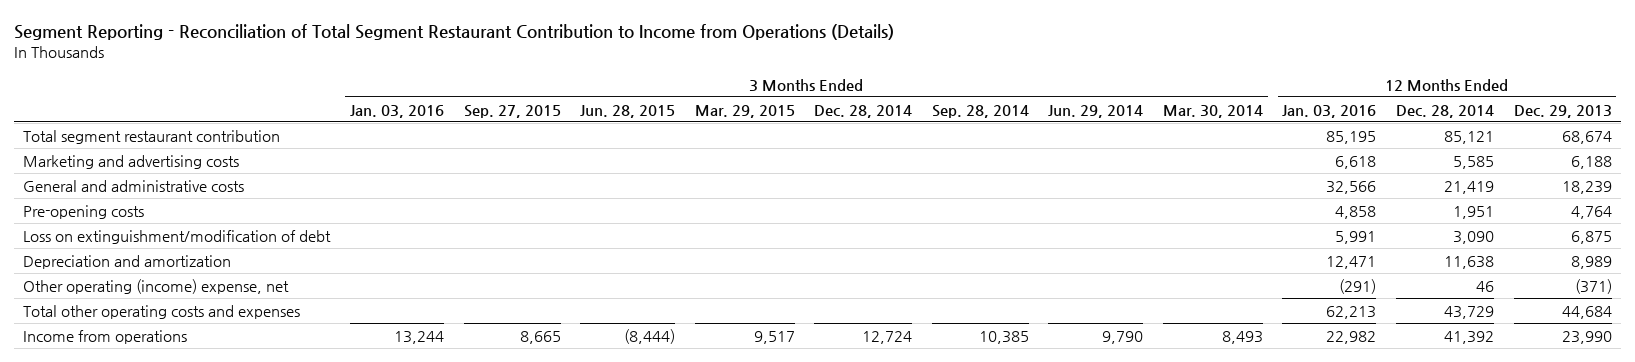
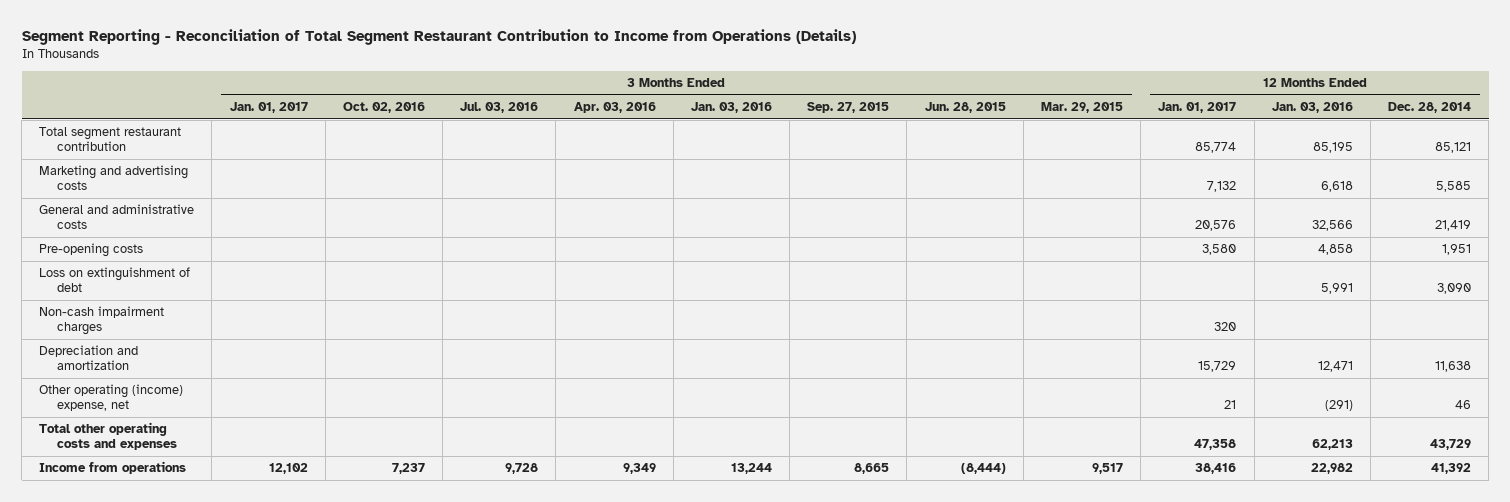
[814,104,913,118] Dec. 28, 2014 -> none
[931,104,1029,118] Sep. 28, 2014 -> none
[1048,104,1144,118] Jun. 29, 2014 -> none
[1162,104,1263,118] Mar. 30, 2014 -> none
[1513,104,1612,118] Dec. 29, 2013 -> none
none -> [229,101,308,113] Jan. 01, 2017
none -> [342,101,425,113] Oct. 02, 2016
none -> [460,101,539,113] Jul. 03, 2016
none -> [573,101,656,113] Apr. 03, 2016
none -> [1158,101,1237,113] Jan. 01, 2017
[23,229,332,244] Loss on extinguishment/modification of debt -> [39,267,191,293] Loss on extinguishment of debt
none -> [39,306,165,336] Non-cash impairment charges

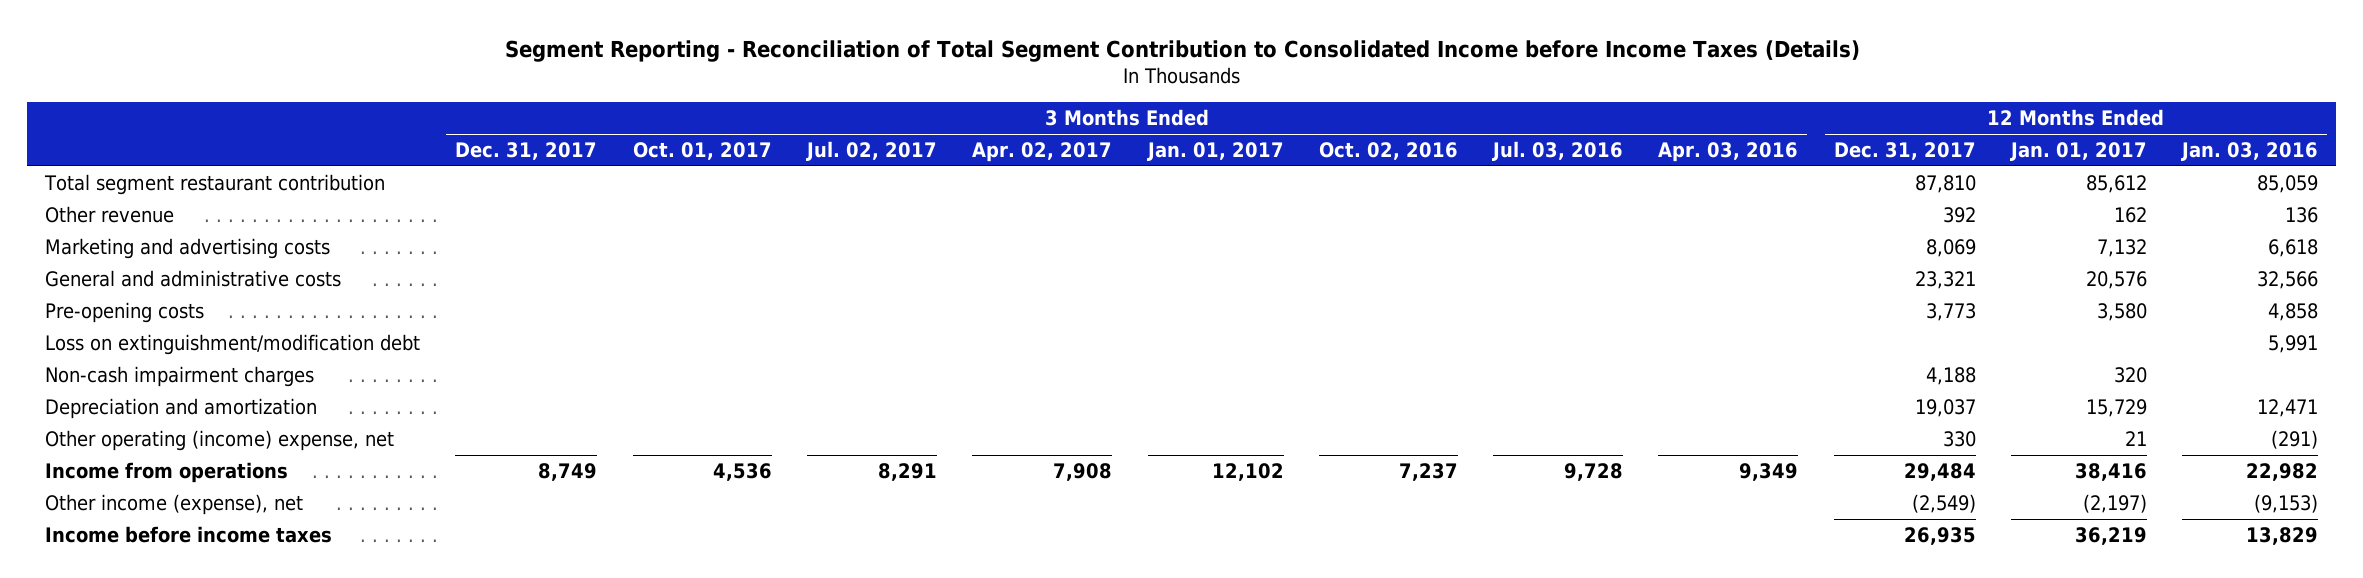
[21,29,856,46] Segment Reporting - Reconciliation of Total Segment Restaurant Contribution to Income from Operations (Details) -> [504,40,1860,63] Segment Reporting - Reconciliation of Total Segment Contribution to Consolidated Income before Income Taxes (Details)
[690,101,772,113] Jan. 03, 2016 -> none
[807,101,890,113] Sep. 27, 2015 -> none
[924,101,1006,113] Jun. 28, 2015 -> none
[1041,101,1124,113] Mar. 29, 2015 -> none
[1388,101,1472,113] Dec. 28, 2014 -> none
none -> [455,141,598,160] Dec. 31, 2017
none -> [632,141,772,160] Oct. 01, 2017
none -> [805,140,937,161] Jul. 02, 2017
none -> [972,141,1113,162] Apr. 02, 2017
none -> [1833,141,1976,160] Dec. 31, 2017
[1195,142,1237,154] 85,774 -> [2086,174,2148,193] 85,612
[1312,142,1353,154] 85,195 -> [2257,174,2319,193] 85,059
none -> [44,205,174,223] Other revenue
[39,267,191,293] Loss on extinguishment of debt -> [44,333,420,355] Loss on extinguishment/modification debt
[39,422,177,451] Total other operating costs and expenses -> none
none -> [44,493,303,515] Other income (expense), net
none -> [44,525,332,543] Income before income taxes

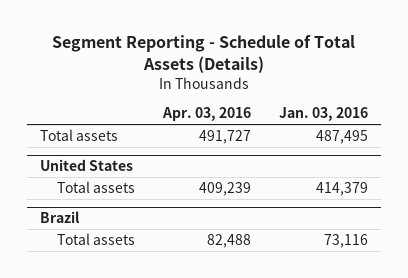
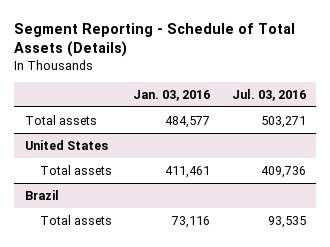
[161,107,251,122] Apr. 03, 2016 -> none
none -> [231,88,306,101] Jul. 03, 2016
[315,129,368,144] 487,495 -> [165,115,211,128] 484,577
[315,181,368,196] 414,379 -> [165,165,211,178] 411,461

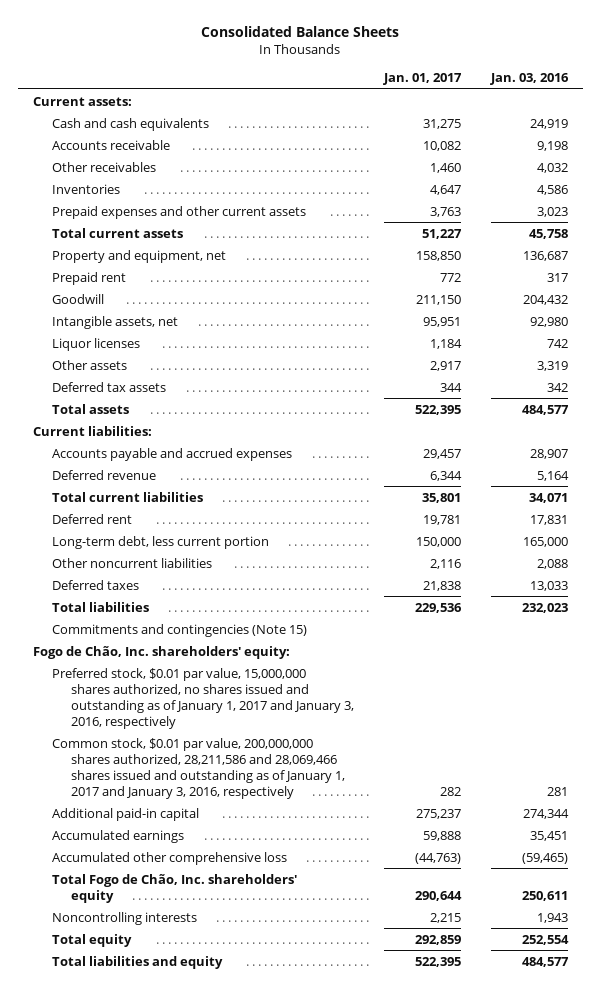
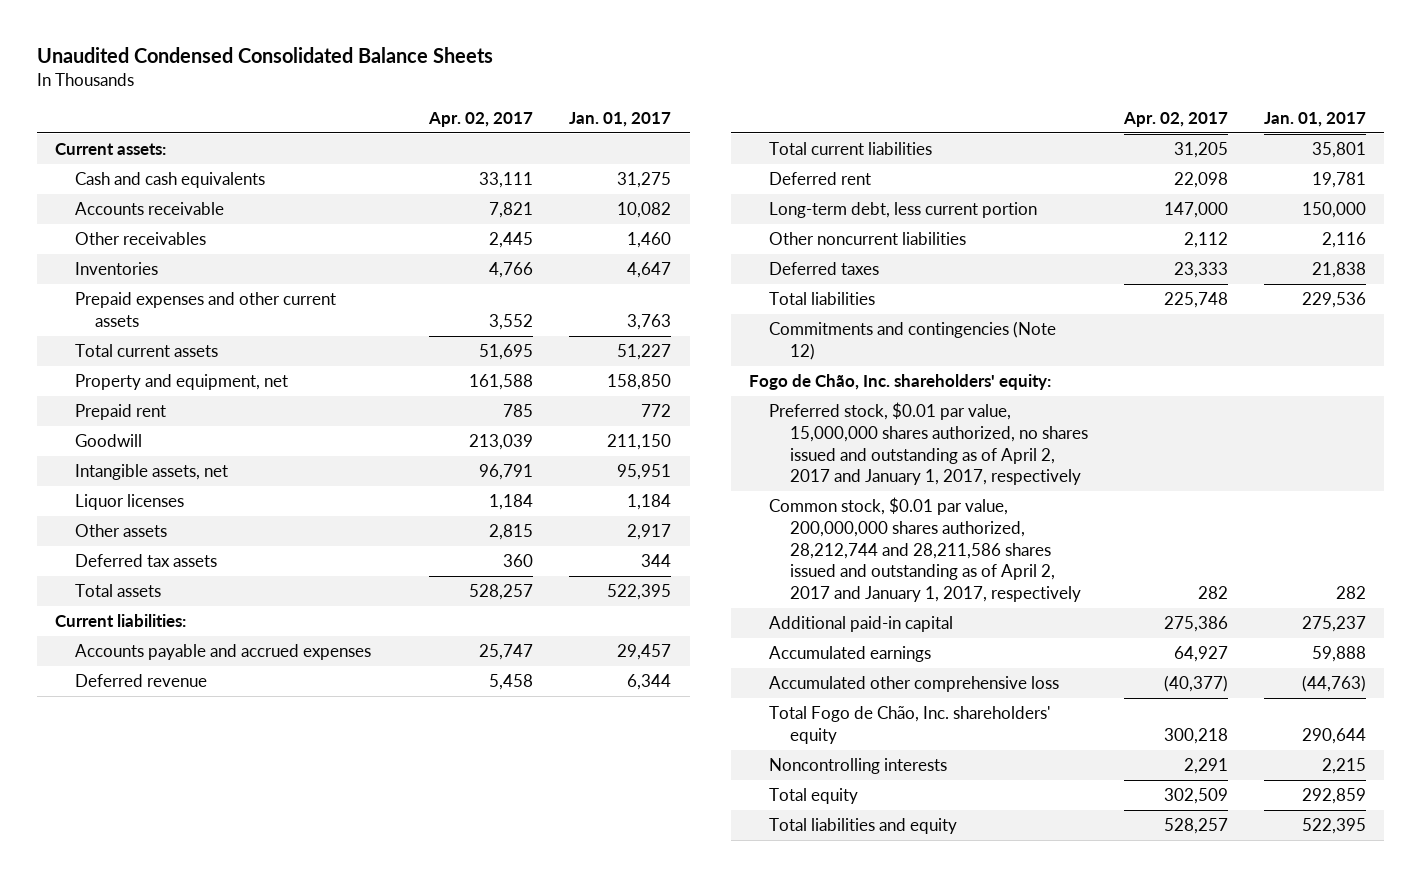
[201,26,400,38] Consolidated Balance Sheets -> [37,47,494,64] Unaudited Condensed Consolidated Balance Sheets
[489,72,569,85] Jan. 03, 2016 -> none
none -> [428,111,534,127] Apr. 02, 2017
[51,623,307,637] Commitments and contingencies (Note 15) -> [769,321,1057,360] Commitments and contingencies (Note 12)
[51,667,354,729] Preferred stock, $0.01 par value, 15,000,000 shares authorized, no shares issued and outstanding as of January 1, 2017 and January 3, 2016, respectively -> [769,402,1088,486] Preferred stock, $0.01 par value, 15,000,000 shares authorized, no shares issued and outstanding as of April 2, 2017 and January 1, 2017, respectively
[51,737,345,799] Common stock, $0.01 par value, 200,000,000 shares authorized, 28,211,586 and 28,069,466 shares issued and outstanding as of January 1, 2017 and January 3, 2016, respectively -> [769,497,1081,603] Common stock, $0.01 par value, 200,000,000 shares authorized, 28,212,744 and 28,211,586 shares issued and outstanding as of April 2, 2017 and January 1, 2017, respectively

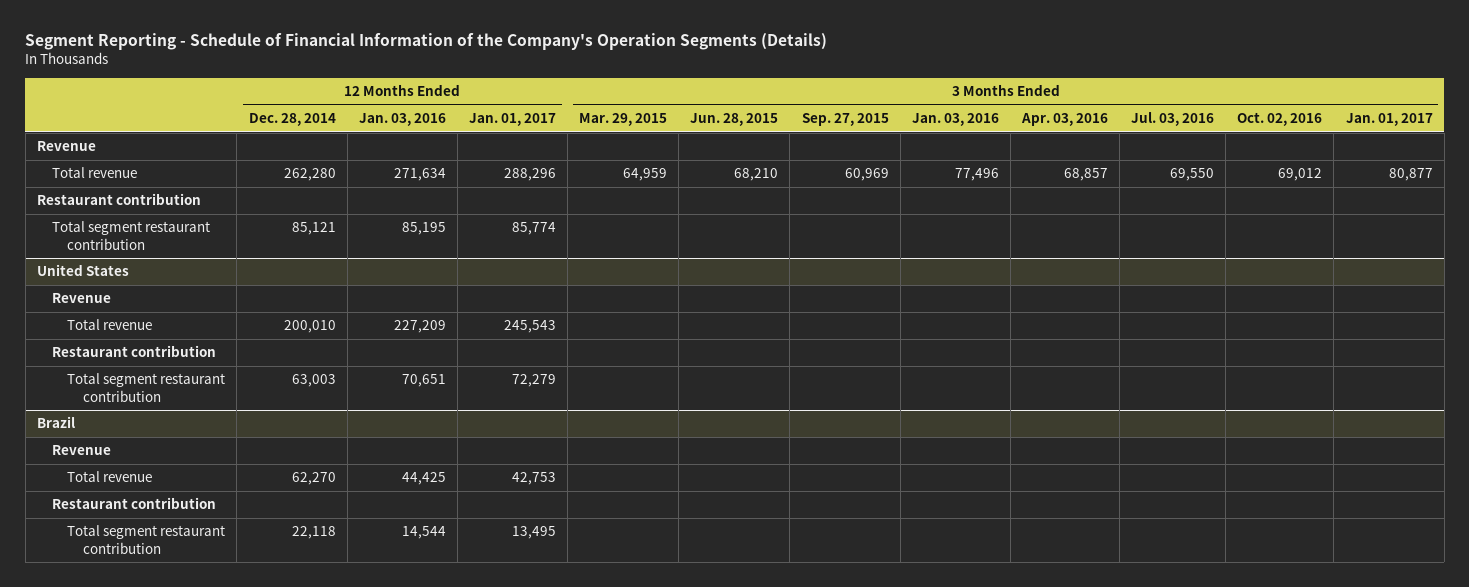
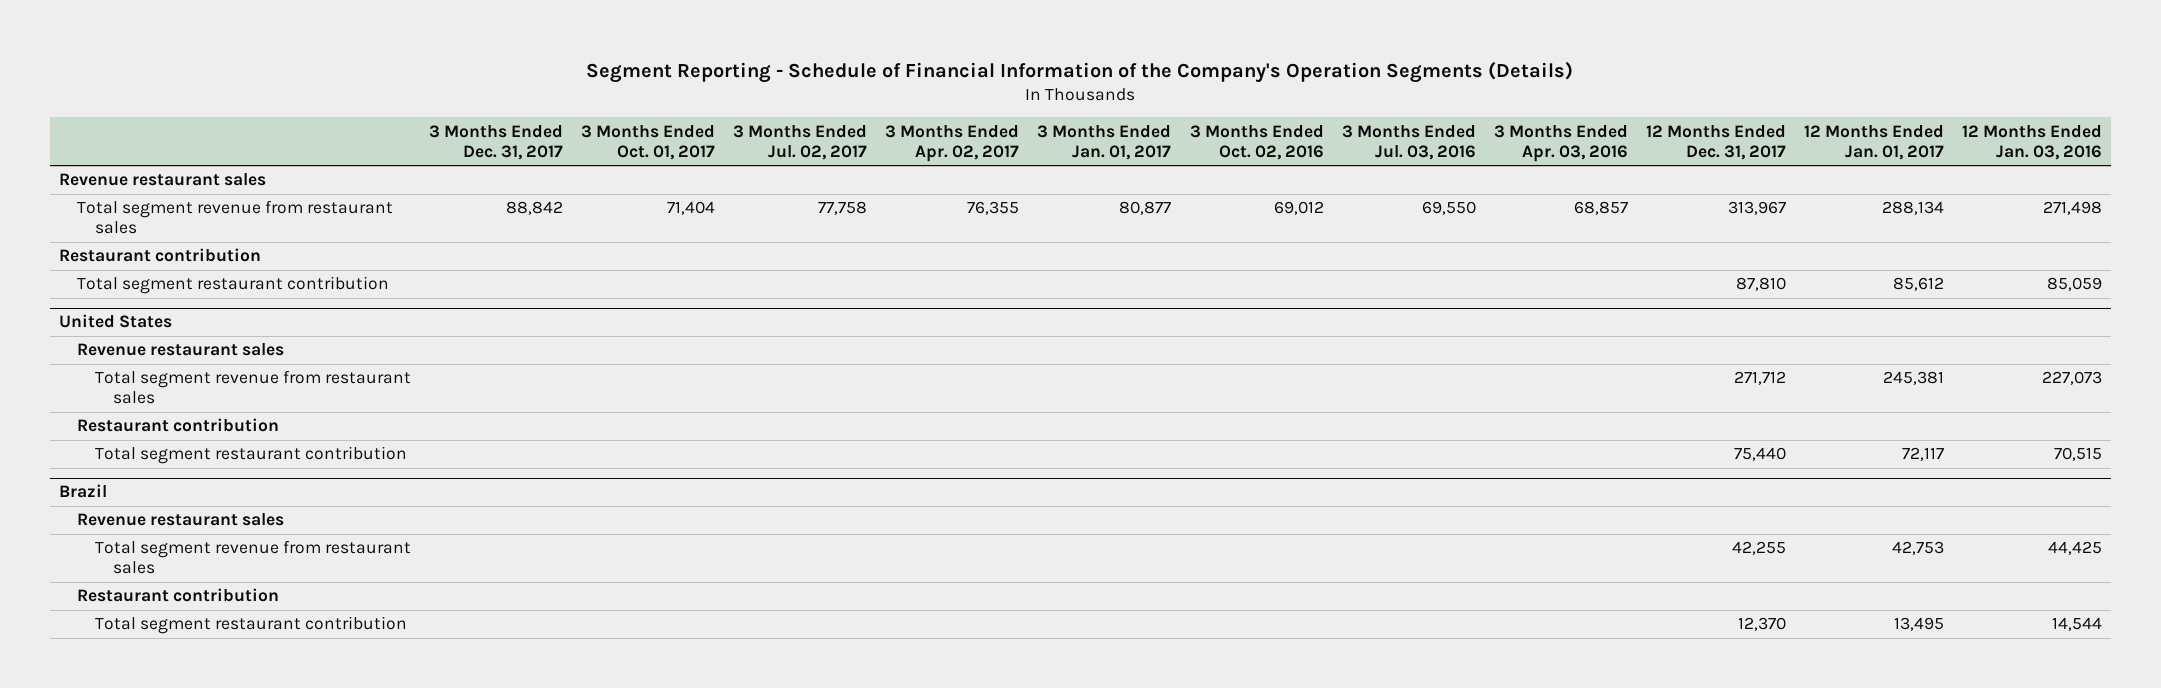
[248,113,336,127] Dec. 28, 2014 -> none
[579,113,668,127] Mar. 29, 2015 -> none
[690,113,779,127] Jun. 28, 2015 -> none
[801,113,889,127] Sep. 27, 2015 -> none
[911,113,999,127] Jan. 03, 2016 -> none
none -> [428,124,563,160] 3 Months Ended Dec. 31, 2017
none -> [581,124,716,160] 3 Months Ended Oct. 01, 2017
none -> [733,124,868,160] 3 Months Ended Jul. 02, 2017
none -> [885,124,1020,162] 3 Months Ended Apr. 02, 2017
none -> [1645,124,1786,160] 12 Months Ended Dec. 31, 2017
[36,141,96,152] Revenue -> none
none -> [58,173,266,187] Revenue restaurant sales
[51,167,137,179] Total revenue -> [76,200,393,235] Total segment revenue from restaurant sales
[393,168,446,182] 271,634 -> [2043,201,2103,216] 271,498
[503,168,556,182] 288,296 -> [1882,201,1945,216] 288,134
[401,222,446,236] 85,195 -> [2047,277,2103,292] 85,059
[511,222,556,236] 85,774 -> [1893,277,1945,292] 85,612
[51,293,111,304] Revenue -> none
none -> [76,343,284,357] Revenue restaurant sales
[67,319,153,331] Total revenue -> [94,370,411,405] Total segment revenue from restaurant sales
[393,320,446,334] 227,209 -> [2042,371,2103,386] 227,073
[503,320,556,334] 245,543 -> [1883,371,1945,386] 245,381
[401,374,446,388] 70,651 -> [2054,447,2103,462] 70,515
[511,374,556,388] 72,279 -> [1902,447,1945,462] 72,117
[51,445,111,456] Revenue -> none
none -> [76,513,284,527] Revenue restaurant sales
[67,471,153,483] Total revenue -> [94,540,411,575] Total segment revenue from restaurant sales

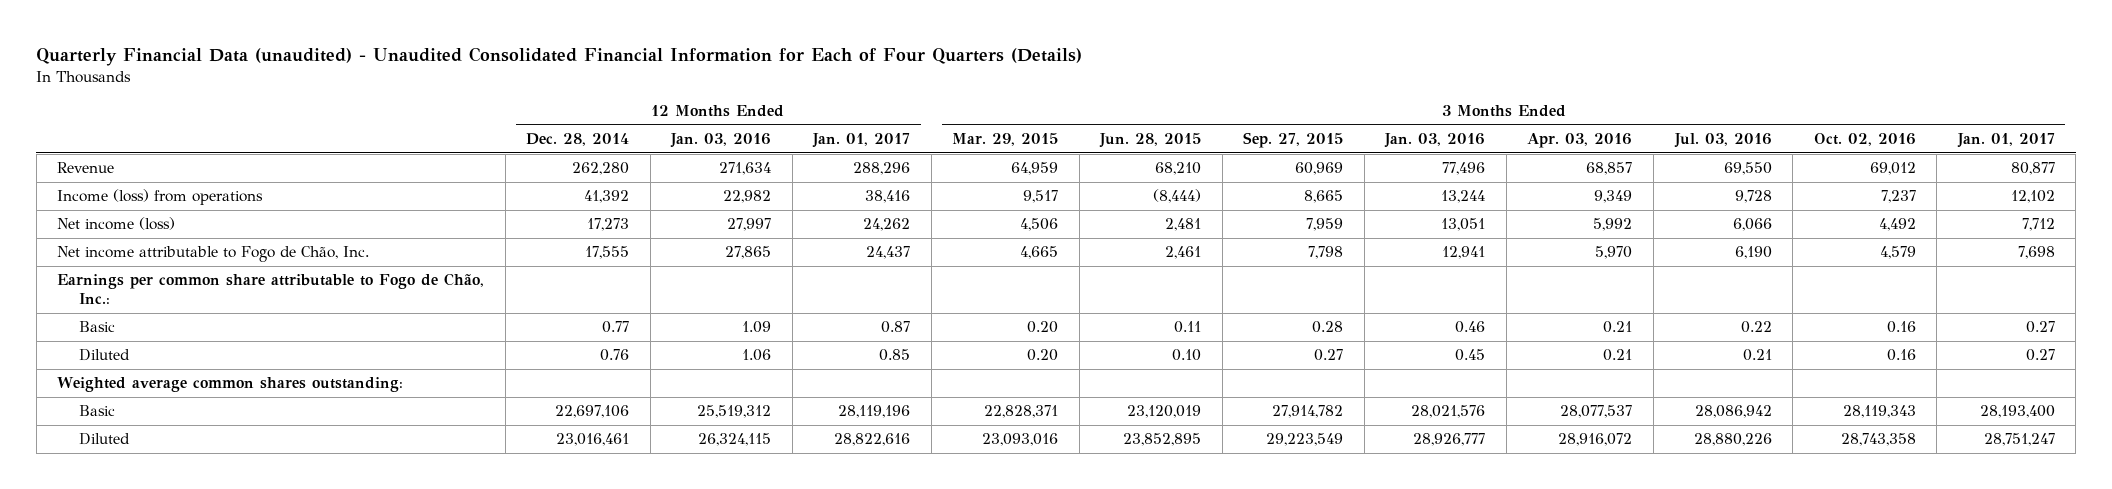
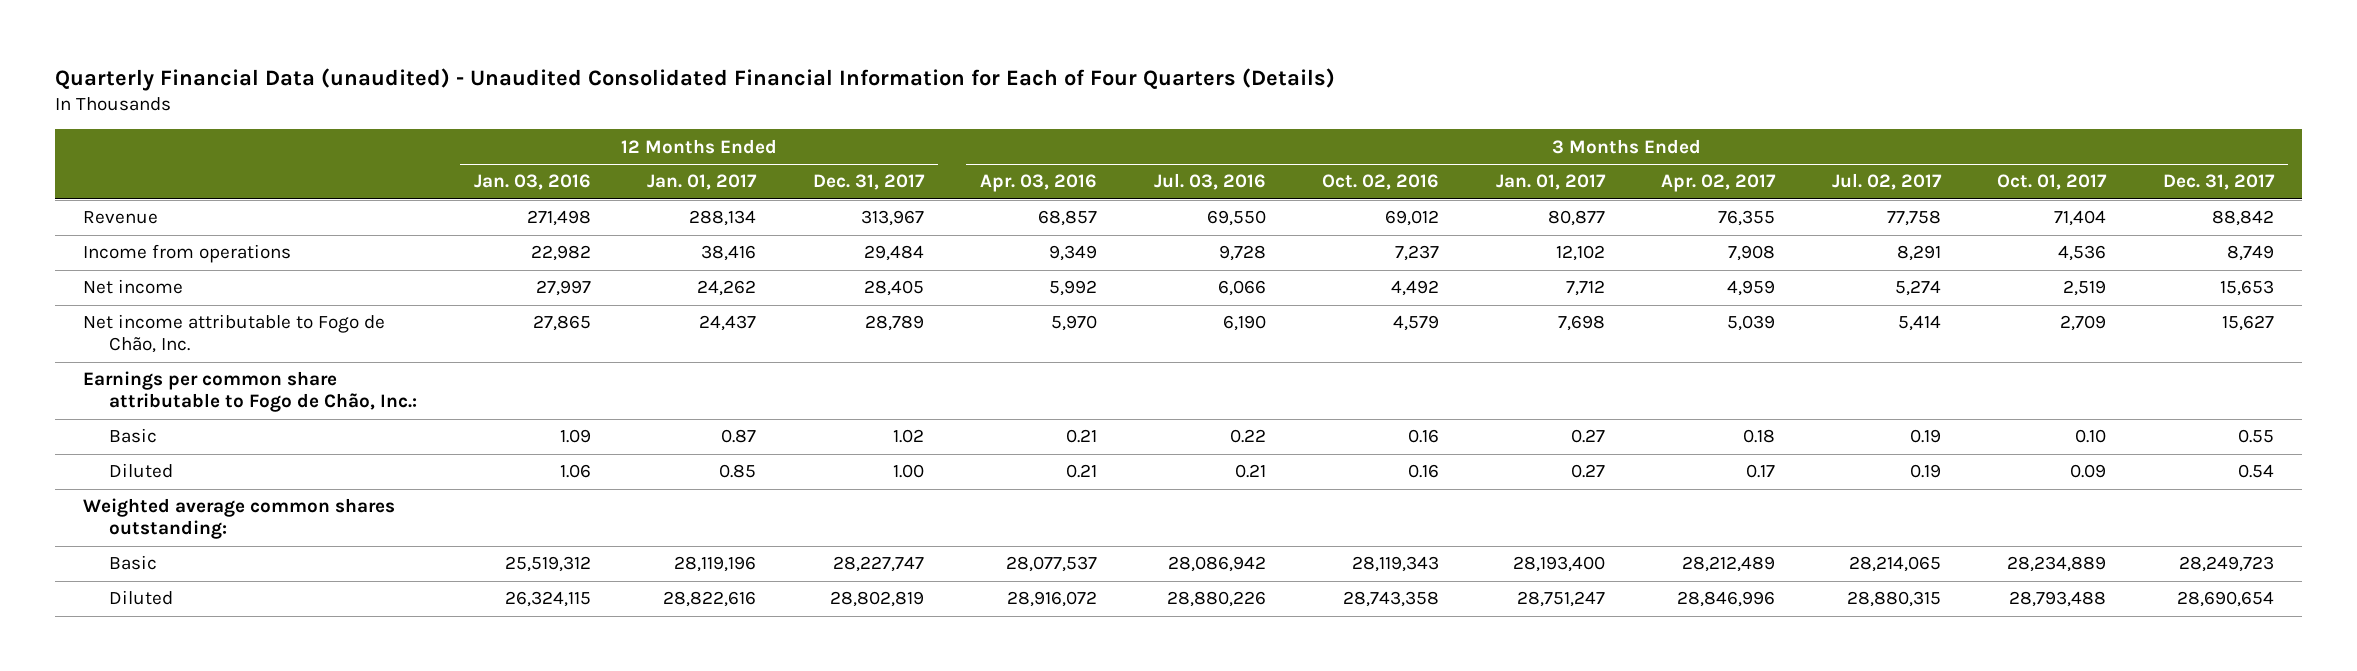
[526,133,630,147] Dec. 28, 2014 -> none
[952,133,1059,147] Mar. 29, 2015 -> none
[1099,133,1202,149] Jun. 28, 2015 -> none
[1243,132,1344,149] Sep. 27, 2015 -> none
[1384,133,1486,149] Jan. 03, 2016 -> none
none -> [812,174,925,191] Dec. 31, 2017
none -> [1661,174,1777,193] Apr. 02, 2017
none -> [1831,173,1942,191] Jul. 02, 2017
none -> [1997,174,2108,191] Oct. 01, 2017
none -> [2162,174,2275,191] Dec. 31, 2017
[719,162,772,176] 271,634 -> [526,210,591,227] 271,498
[853,162,911,176] 288,296 -> [689,210,757,227] 288,134
[57,189,264,206] Income (loss) from operations -> [83,244,292,264] Income from operations
[57,217,176,231] Net income (loss) -> [83,279,184,295] Net income

